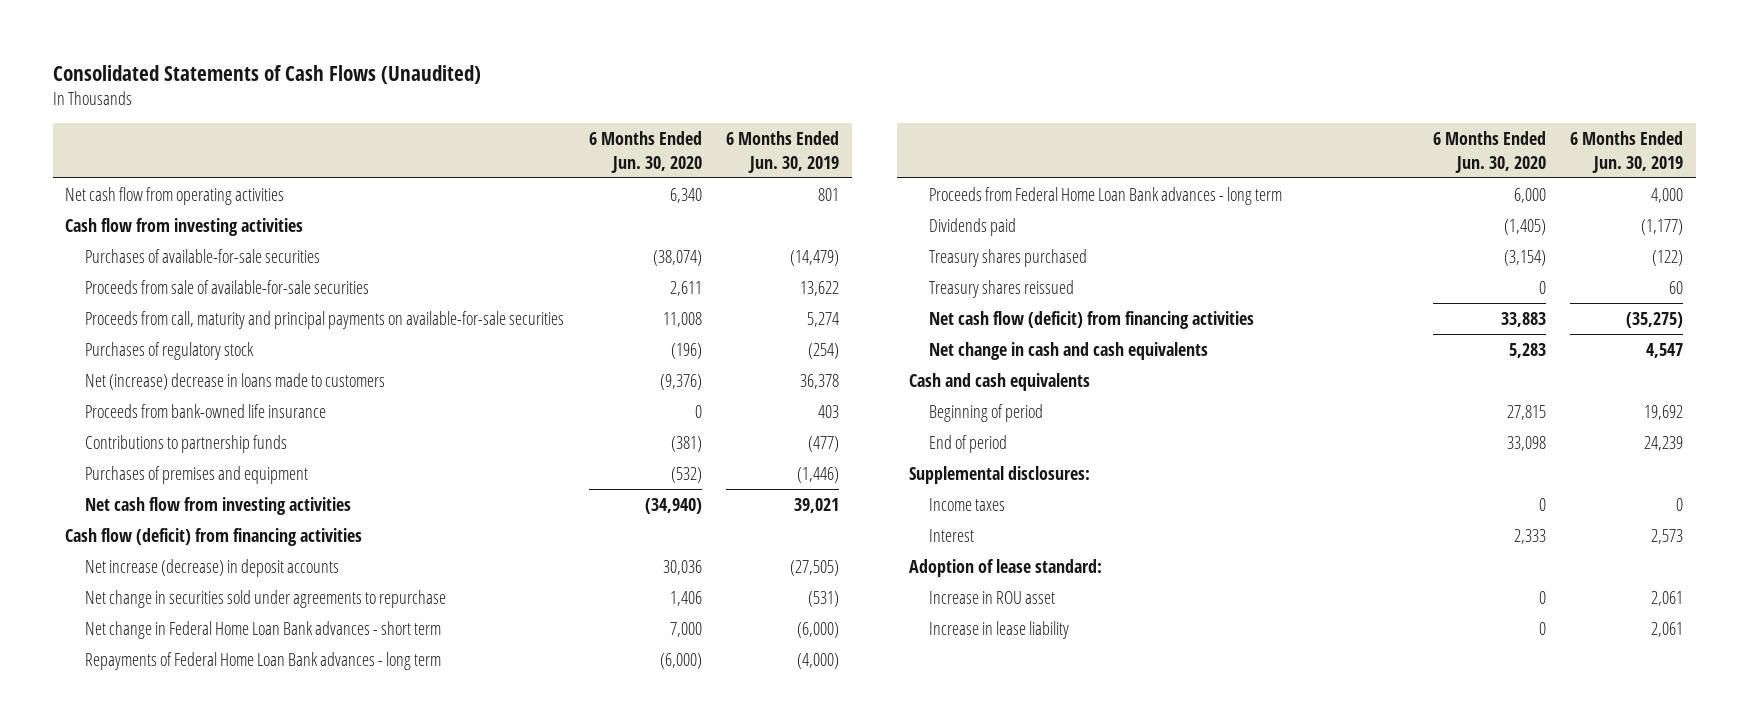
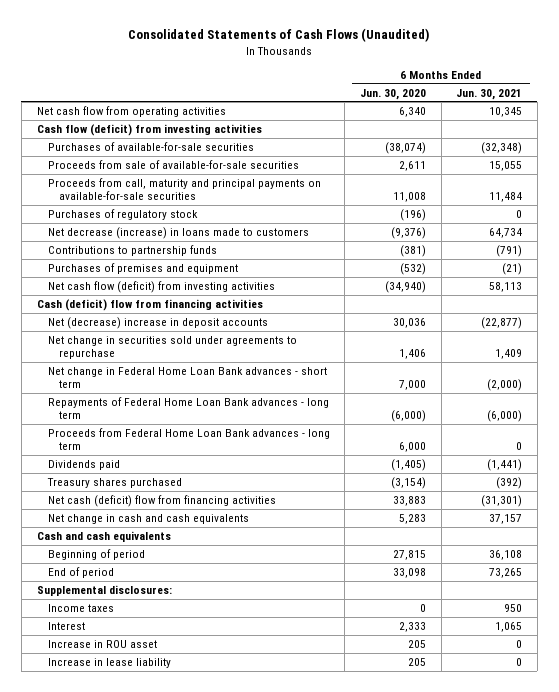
[726,131,840,173] 6 Months Ended Jun. 30, 2019 -> none
none -> [456,88,523,100] Jun. 30, 2021
[65,217,304,236] Cash flow from investing activities -> [36,123,262,136] Cash flow (deficit) from investing activities
[84,403,326,418] Proceeds from bank-owned life insurance -> none
[84,372,385,390] Net (increase) decrease in loans made to customers -> [47,226,309,239] Net decrease (increase) in loans made to customers
[84,496,351,515] Net cash flow from investing activities -> [47,280,275,293] Net cash flow (deficit) from investing activities
[65,527,363,546] Cash flow (deficit) from financing activities -> [36,298,263,311] Cash (deficit) flow from financing activities
[84,558,339,577] Net increase (decrease) in deposit accounts -> [47,316,268,329] Net (decrease) increase in deposit accounts
[928,279,1074,298] Treasury shares reissued -> none
[928,310,1254,329] Net cash flow (deficit) from financing activities -> [47,494,276,507] Net cash (deficit) flow from financing activities
[909,558,1103,577] Adoption of lease standard: -> none
[1538,590,1546,604] 0 -> [408,639,427,648] 205
[1538,621,1546,635] 0 -> [408,657,427,666] 205

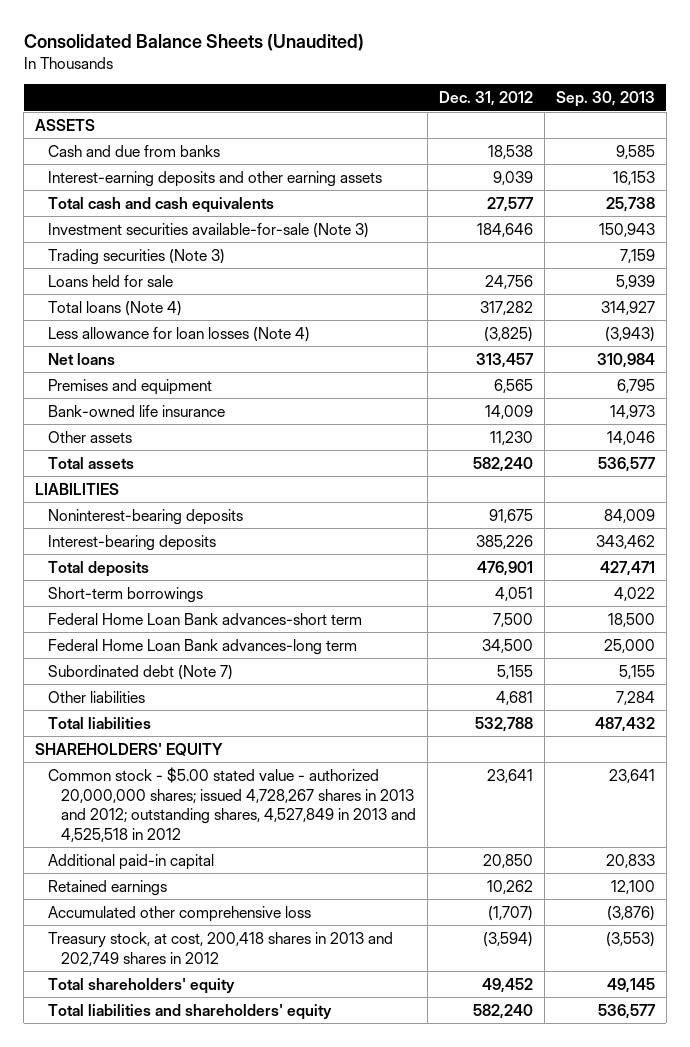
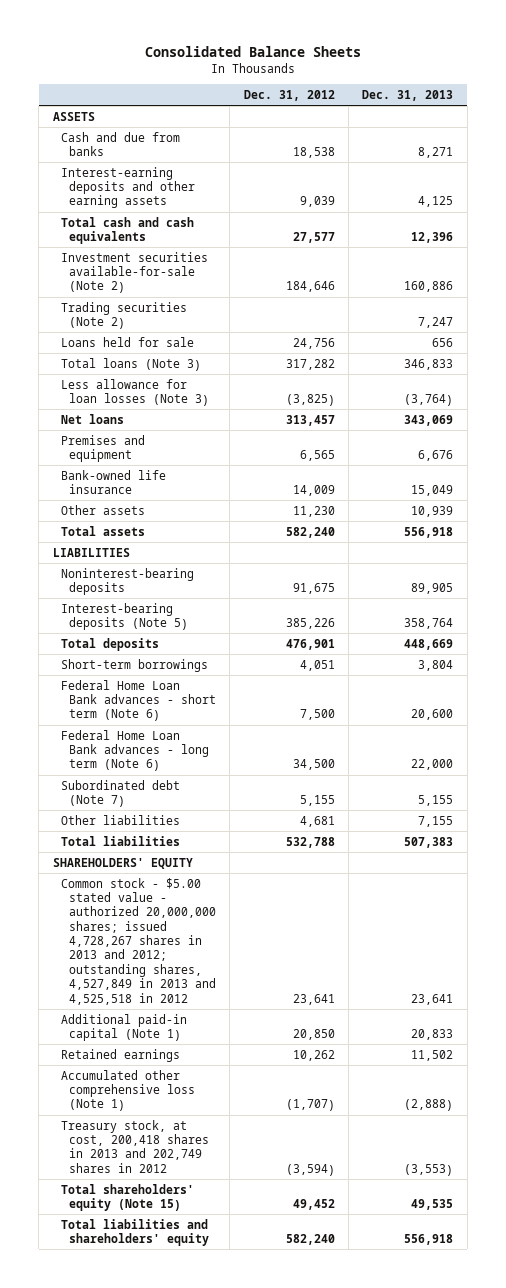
[23,33,364,51] Consolidated Balance Sheets (Unaudited) -> [145,45,362,57] Consolidated Balance Sheets
[555,91,655,108] Sep. 30, 2013 -> none
none -> [362,89,454,101] Dec. 31, 2013
[47,222,369,238] Investment securities available-for-sale (Note 3) -> [60,251,208,294] Investment securities available-for-sale (Note 2)
[47,248,225,265] Trading securities (Note 3) -> [60,301,187,330] Trading securities (Note 2)
[47,300,182,316] Total loans (Note 4) -> [60,357,201,371] Total loans (Note 3)
[47,326,310,342] Less allowance for loan losses (Note 4) -> [60,378,210,407] Less allowance for loan losses (Note 3)
[47,534,216,551] Interest-bearing deposits -> [60,602,189,631] Interest-bearing deposits (Note 5)
[47,612,362,625] Federal Home Loan Bank advances-short term -> [60,679,217,722] Federal Home Loan Bank advances - short term (Note 6)
[47,638,357,655] Federal Home Loan Bank advances-long term -> [60,729,210,772] Federal Home Loan Bank advances - long term (Note 6)
[47,853,214,870] Additional paid-in capital -> [60,1013,187,1042] Additional paid-in capital (Note 1)
[47,905,311,922] Accumulated other comprehensive loss -> [60,1069,196,1112] Accumulated other comprehensive loss (Note 1)
[47,977,235,994] Total shareholders' equity -> [60,1183,194,1212] Total shareholders' equity (Note 15)

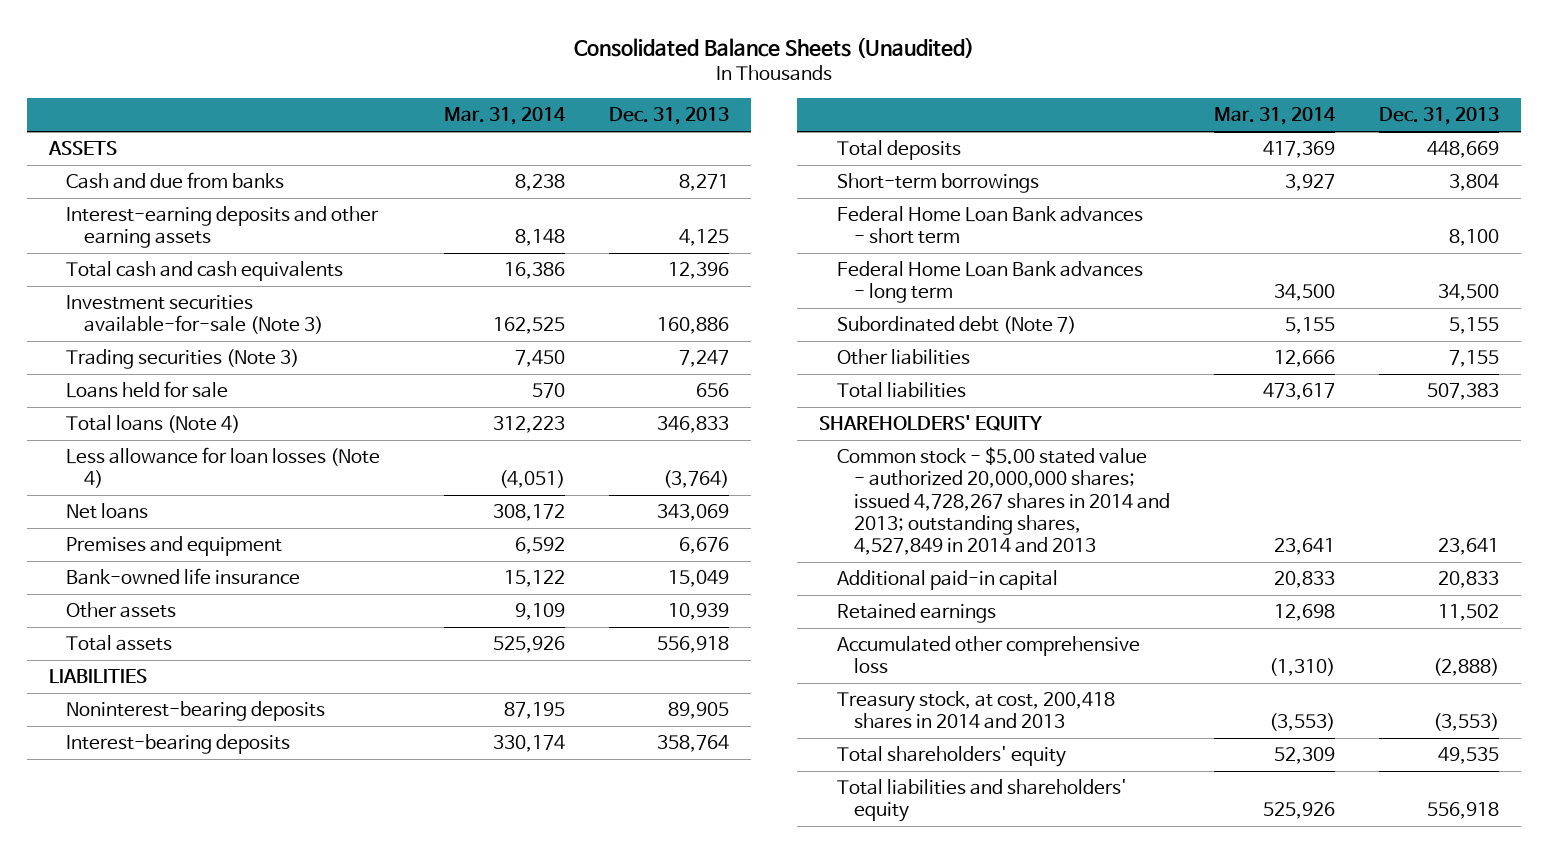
[145,45,362,57] Consolidated Balance Sheets -> [574,37,975,59] Consolidated Balance Sheets (Unaudited)
[243,89,335,101] Dec. 31, 2012 -> none
none -> [444,107,567,126] Mar. 31, 2014
[60,251,208,294] Investment securities available-for-sale (Note 2) -> [66,294,323,335] Investment securities available-for-sale (Note 3)
[60,301,187,330] Trading securities (Note 2) -> [66,348,300,369] Trading securities (Note 3)
[60,357,201,371] Total loans (Note 3) -> [66,414,241,433] Total loans (Note 4)
[60,378,210,407] Less allowance for loan losses (Note 3) -> [66,446,381,489] Less allowance for loan losses (Note 4)
[60,602,189,631] Interest-bearing deposits (Note 5) -> [66,733,291,754] Interest-bearing deposits
[60,679,217,722] Federal Home Loan Bank advances - short term (Note 6) -> [836,205,1143,245] Federal Home Loan Bank advances - short term
[411,709,454,721] 20,600 -> [1449,229,1500,247] 8,100
[60,729,210,772] Federal Home Loan Bank advances - long term (Note 6) -> [836,260,1143,304] Federal Home Loan Bank advances - long term
[411,759,454,771] 22,000 -> [1438,284,1500,302] 34,500
[60,877,217,1005] Common stock - $5.00 stated value - authorized 20,000,000 shares; issued 4,728,267 shares in 2013 and 2012; outstanding shares, 4,527,849 in 2013 and 4,525,518 in 2012 -> [836,446,1171,556] Common stock - $5.00 stated value - authorized 20,000,000 shares; issued 4,728,267 shares in 2014 and 2013; outstanding shares, 4,527,849 in 2014 and 2013
[60,1013,187,1042] Additional paid-in capital (Note 1) -> [836,569,1058,590] Additional paid-in capital
[60,1069,196,1112] Accumulated other comprehensive loss (Note 1) -> [836,635,1140,675] Accumulated other comprehensive loss
[60,1119,210,1173] Treasury stock, at cost, 200,418 shares in 2013 and 202,749 shares in 2012 -> [836,690,1115,730] Treasury stock, at cost, 200,418 shares in 2014 and 2013
[60,1183,194,1212] Total shareholders' equity (Note 15) -> [836,745,1066,767] Total shareholders' equity

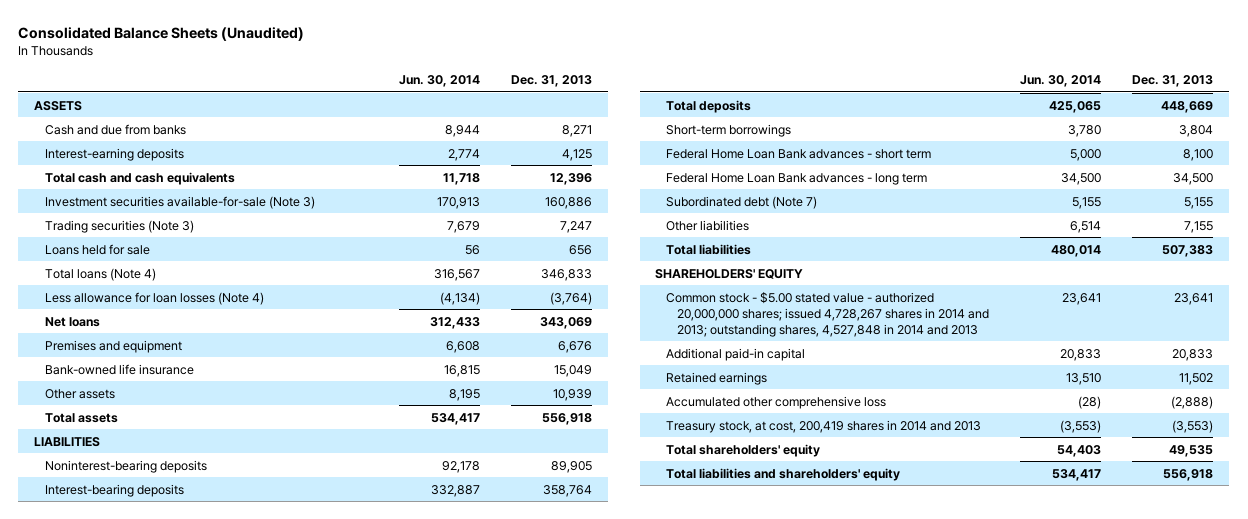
[444,107,567,126] Mar. 31, 2014 -> none
none -> [398,75,480,88] Jun. 30, 2014
[66,205,380,249] Interest-earning deposits and other earning assets -> [44,147,184,161] Interest-earning deposits
[836,446,1171,556] Common stock - $5.00 stated value - authorized 20,000,000 shares; issued 4,728,267 shares in 2014 and 2013; outstanding shares, 4,527,849 in 2014 and 2013 -> [665,291,989,337] Common stock - $5.00 stated value - authorized 20,000,000 shares; issued 4,728,267 shares in 2014 and 2013; outstanding shares, 4,527,848 in 2014 and 2013
[836,690,1115,730] Treasury stock, at cost, 200,418 shares in 2014 and 2013 -> [665,419,981,433] Treasury stock, at cost, 200,419 shares in 2014 and 2013

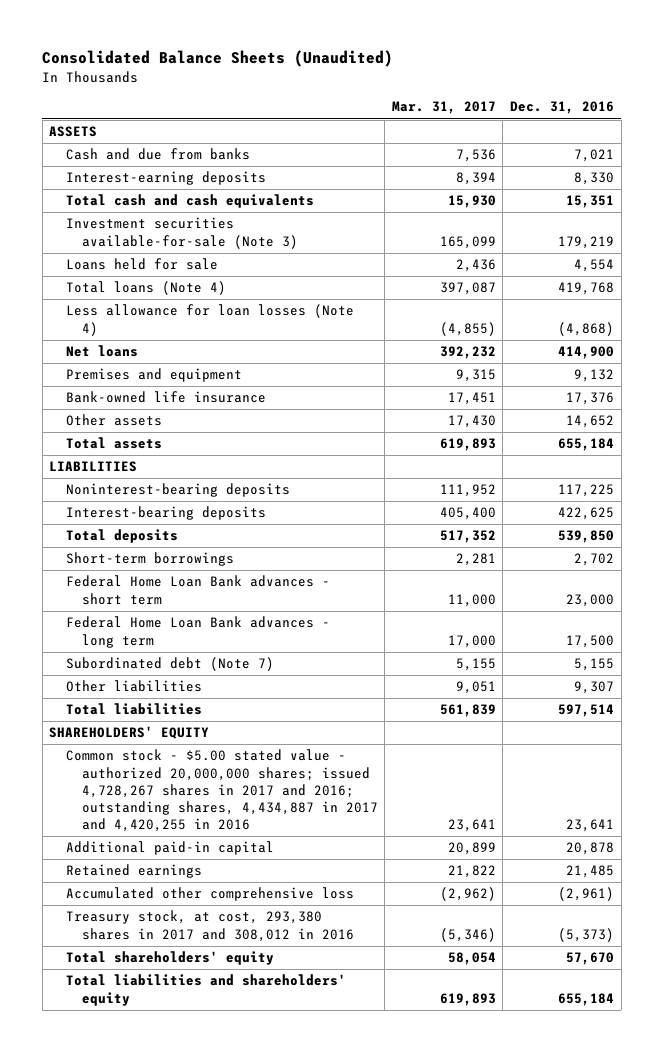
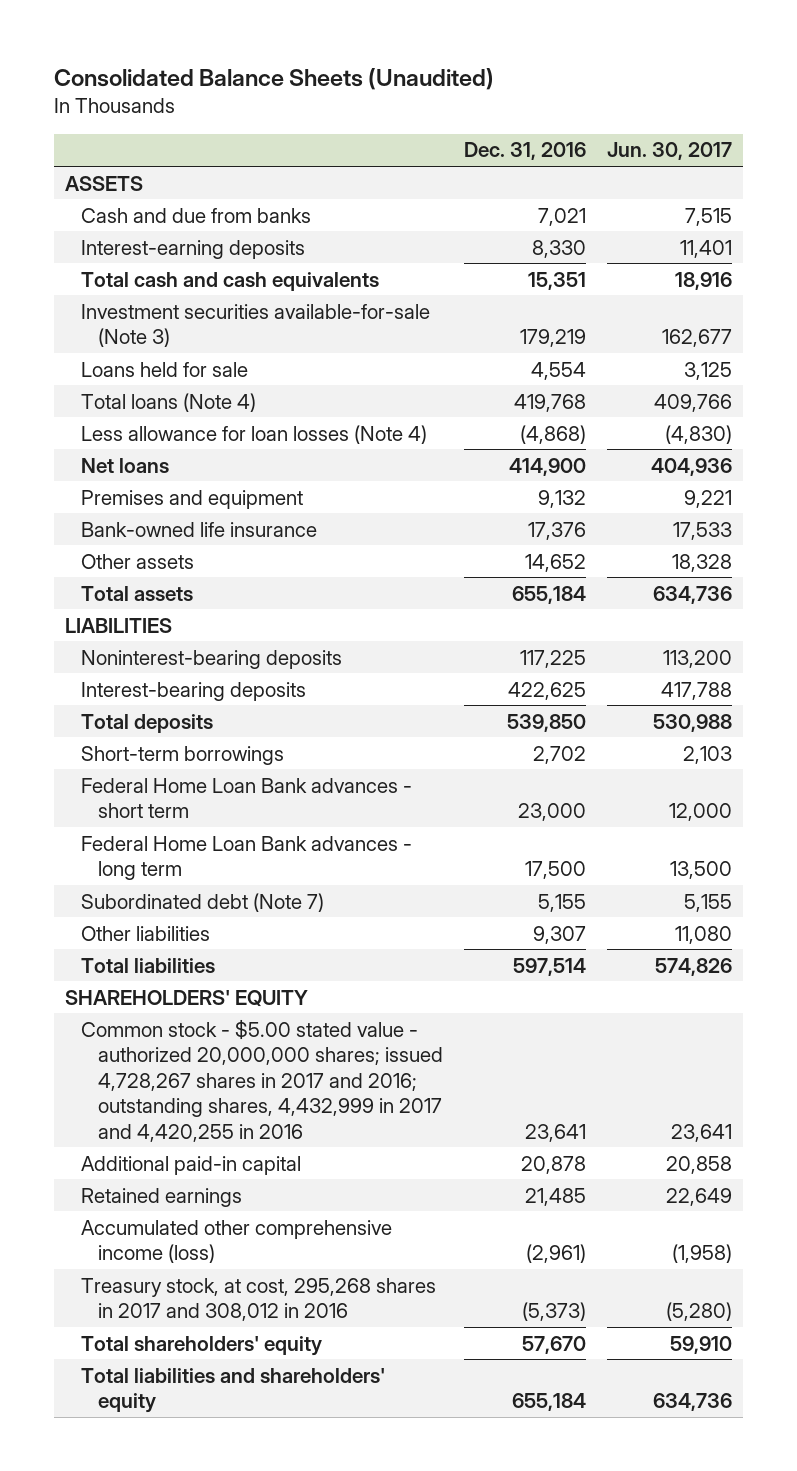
[391,101,496,115] Mar. 31, 2017 -> none
none -> [607,142,733,161] Jun. 30, 2017
[65,749,378,832] Common stock - $5.00 stated value - authorized 20,000,000 shares; issued 4,728,267 shares in 2017 and 2016; outstanding shares, 4,434,887 in 2017 and 4,420,255 in 2016 -> [81,1018,443,1142] Common stock - $5.00 stated value - authorized 20,000,000 shares; issued 4,728,267 shares in 2017 and 2016; outstanding shares, 4,432,999 in 2017 and 4,420,255 in 2016
[65,887,354,902] Accumulated other comprehensive loss -> [81,1219,393,1264] Accumulated other comprehensive income (loss)
[65,910,354,942] Treasury stock, at cost, 293,380 shares in 2017 and 308,012 in 2016 -> [81,1277,437,1322] Treasury stock, at cost, 295,268 shares in 2017 and 308,012 in 2016

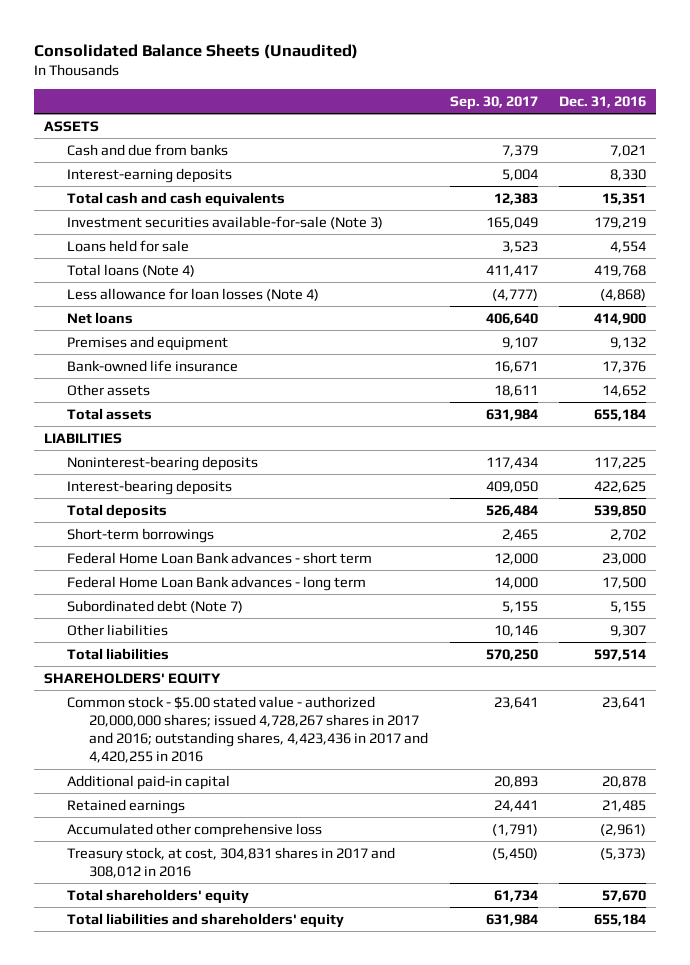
[607,142,733,161] Jun. 30, 2017 -> none
none -> [449,95,538,110] Sep. 30, 2017
[81,1018,443,1142] Common stock - $5.00 stated value - authorized 20,000,000 shares; issued 4,728,267 shares in 2017 and 2016; outstanding shares, 4,432,999 in 2017 and 4,420,255 in 2016 -> [66,695,429,764] Common stock - $5.00 stated value - authorized 20,000,000 shares; issued 4,728,267 shares in 2017 and 2016; outstanding shares, 4,423,436 in 2017 and 4,420,255 in 2016
[81,1219,393,1264] Accumulated other comprehensive income (loss) -> [66,822,322,838] Accumulated other comprehensive loss
[81,1277,437,1322] Treasury stock, at cost, 295,268 shares in 2017 and 308,012 in 2016 -> [66,846,395,878] Treasury stock, at cost, 304,831 shares in 2017 and 308,012 in 2016

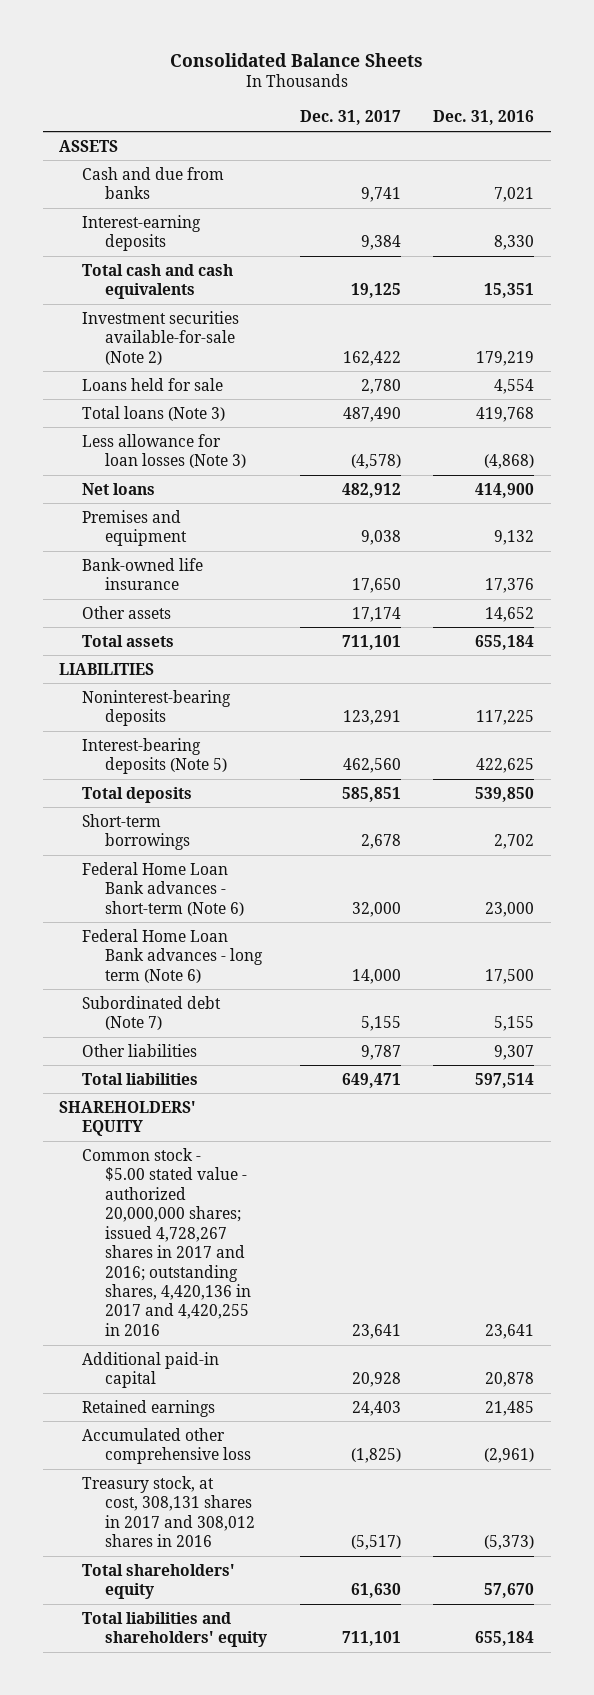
[33,43,358,59] Consolidated Balance Sheets (Unaudited) -> [169,52,423,67] Consolidated Balance Sheets
[449,95,538,110] Sep. 30, 2017 -> none
none -> [299,110,401,126] Dec. 31, 2017
[66,215,383,229] Investment securities available-for-sale (Note 3) -> [82,310,240,365] Investment securities available-for-sale (Note 2)
[66,263,195,277] Total loans (Note 4) -> [82,405,226,421] Total loans (Note 3)
[66,287,319,301] Less allowance for loan losses (Note 4) -> [82,433,247,469] Less allowance for loan losses (Note 3)
[66,479,232,495] Interest-bearing deposits -> [82,737,228,775] Interest-bearing deposits (Note 5)
[66,551,372,564] Federal Home Loan Bank advances - short term -> [82,861,245,916] Federal Home Loan Bank advances - short-term (Note 6)
[66,575,366,591] Federal Home Loan Bank advances - long term -> [82,928,264,983] Federal Home Loan Bank advances - long term (Note 6)
[66,695,429,764] Common stock - $5.00 stated value - authorized 20,000,000 shares; issued 4,728,267 shares in 2017 and 2016; outstanding shares, 4,423,436 in 2017 and 4,420,255 in 2016 -> [82,1147,252,1336] Common stock - $5.00 stated value - authorized 20,000,000 shares; issued 4,728,267 shares in 2017 and 2016; outstanding shares, 4,420,136 in 2017 and 4,420,255 in 2016
[66,846,395,878] Treasury stock, at cost, 304,831 shares in 2017 and 308,012 in 2016 -> [82,1475,256,1548] Treasury stock, at cost, 308,131 shares in 2017 and 308,012 shares in 2016

